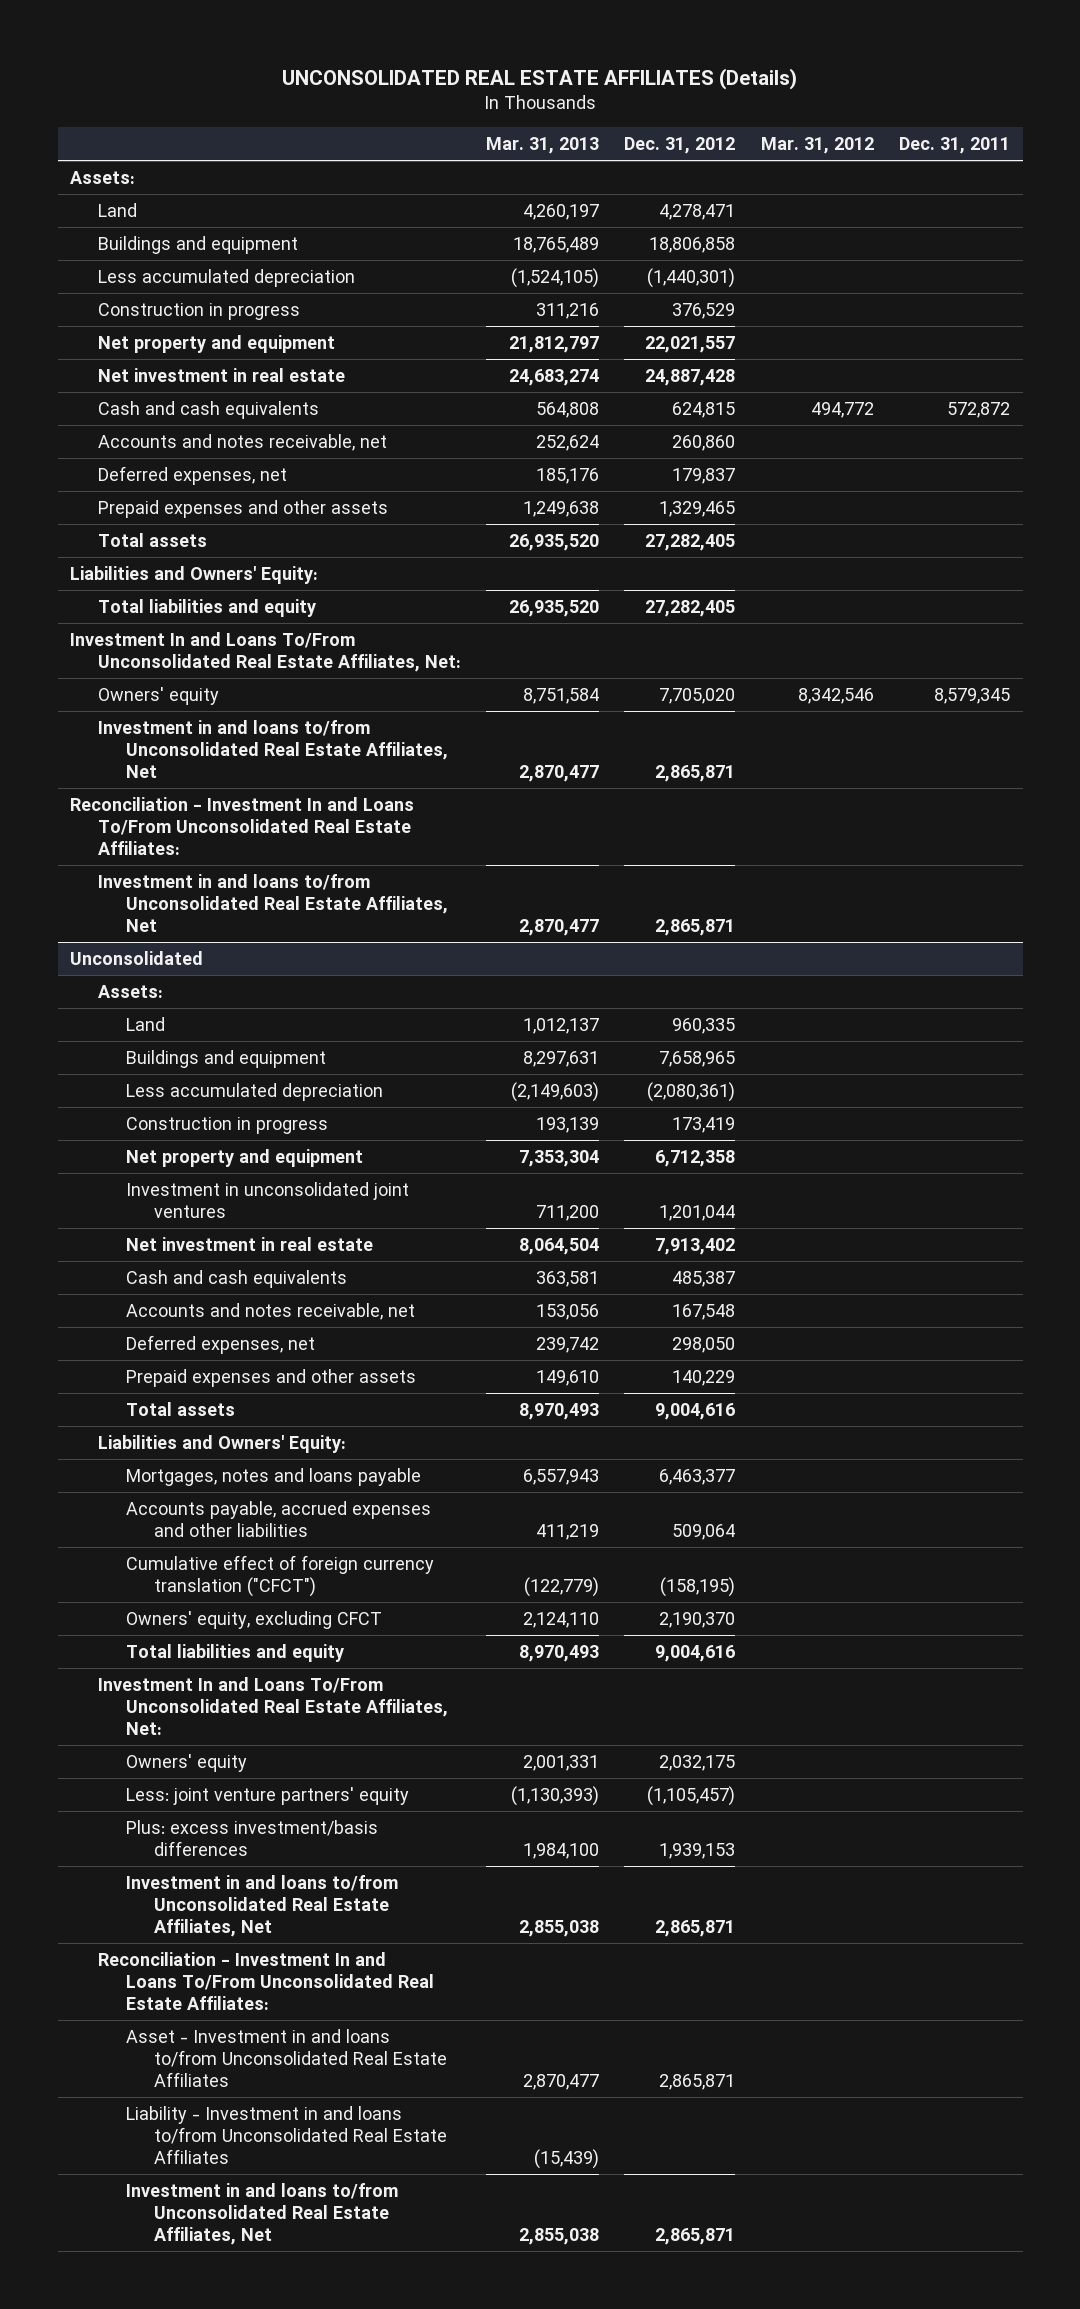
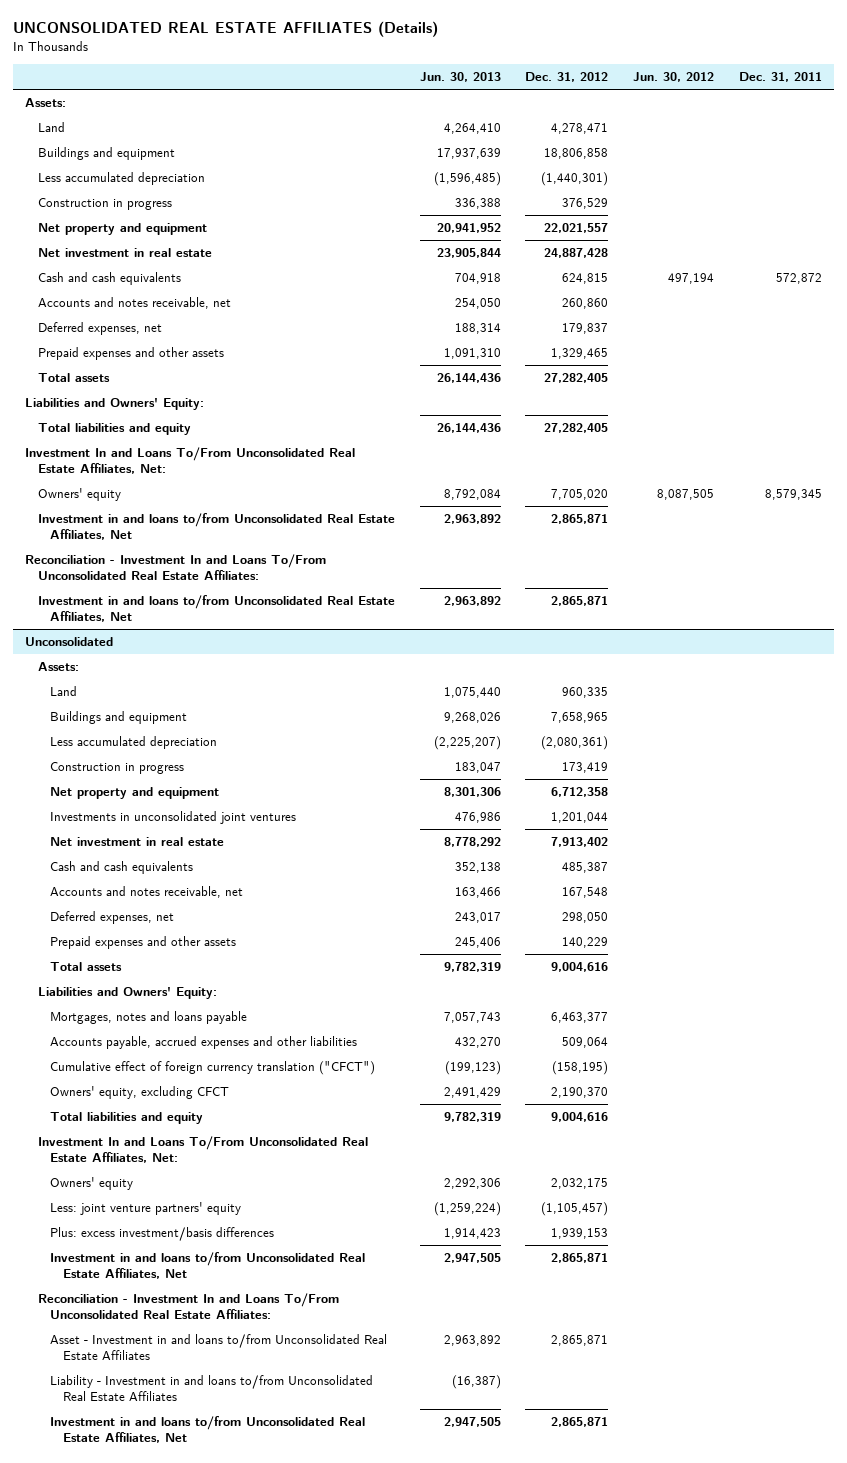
[486,136,600,154] Mar. 31, 2013 -> none
[760,136,874,154] Mar. 31, 2012 -> none
none -> [419,72,501,83] Jun. 30, 2013
none -> [633,72,715,83] Jun. 30, 2012
[125,1181,409,1219] Investment in unconsolidated joint ventures -> [50,811,297,825] Investments in unconsolidated joint ventures

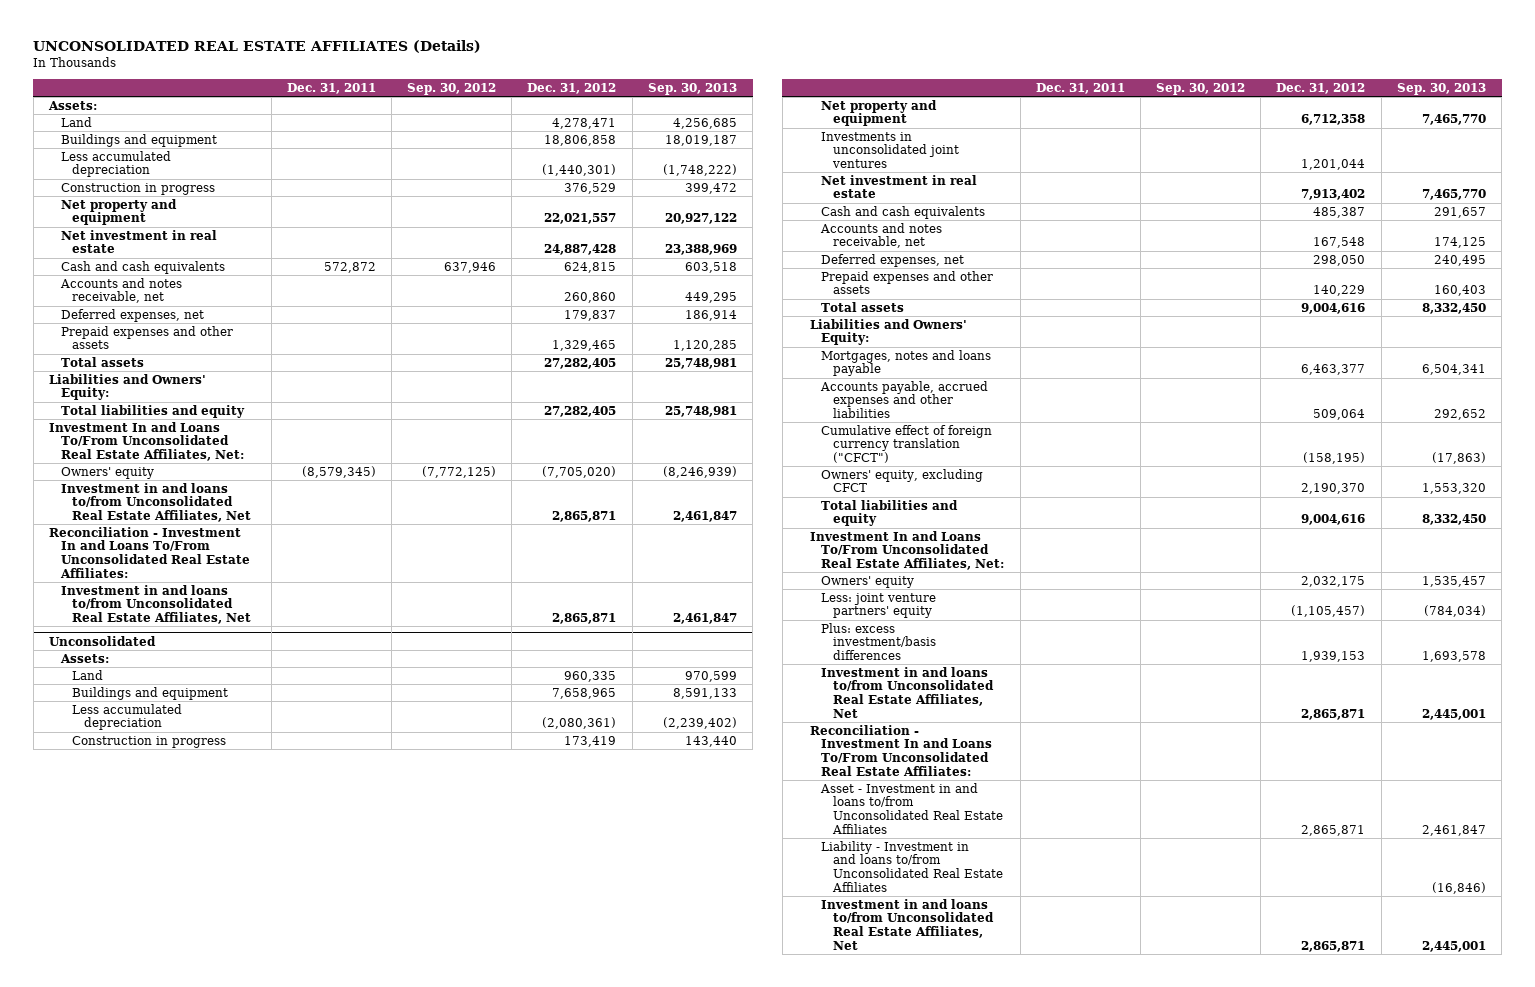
[419,72,501,83] Jun. 30, 2013 -> none
[633,72,715,83] Jun. 30, 2012 -> none
none -> [407,82,497,95] Sep. 30, 2012
none -> [647,82,737,95] Sep. 30, 2013
[551,489,609,501] 7,705,020 -> [542,465,617,478] (7,705,020)
[764,489,822,501] 8,579,345 -> [301,465,376,478] (8,579,345)

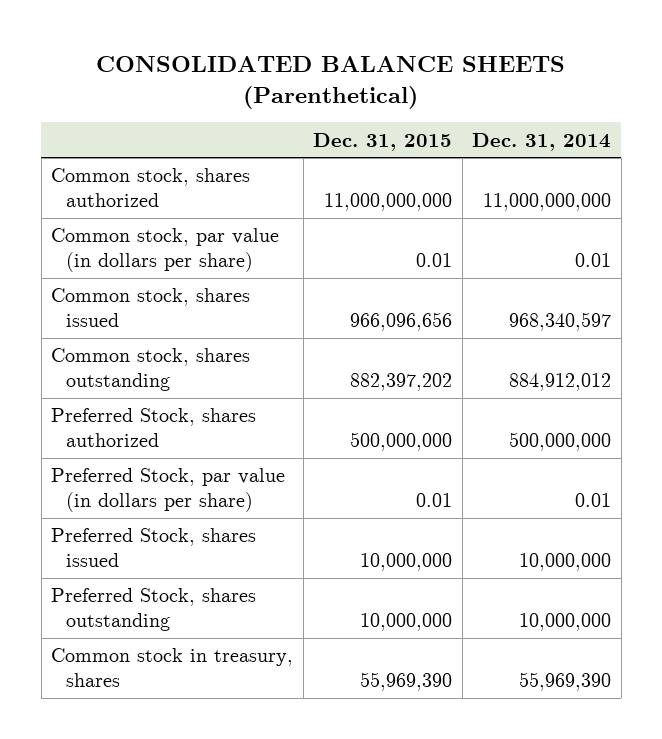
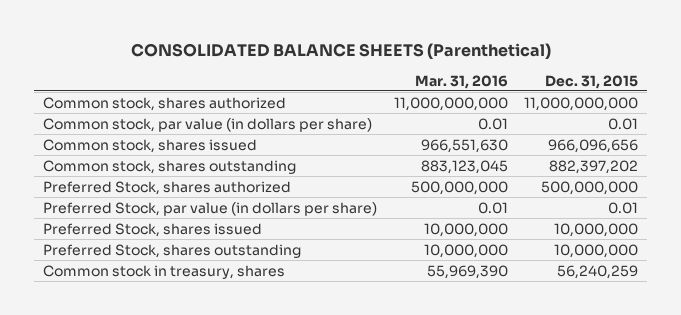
[472,132,612,151] Dec. 31, 2014 -> none
none -> [414,74,508,89] Mar. 31, 2016
[360,672,453,692] 55,969,390 -> [557,264,639,279] 56,240,259

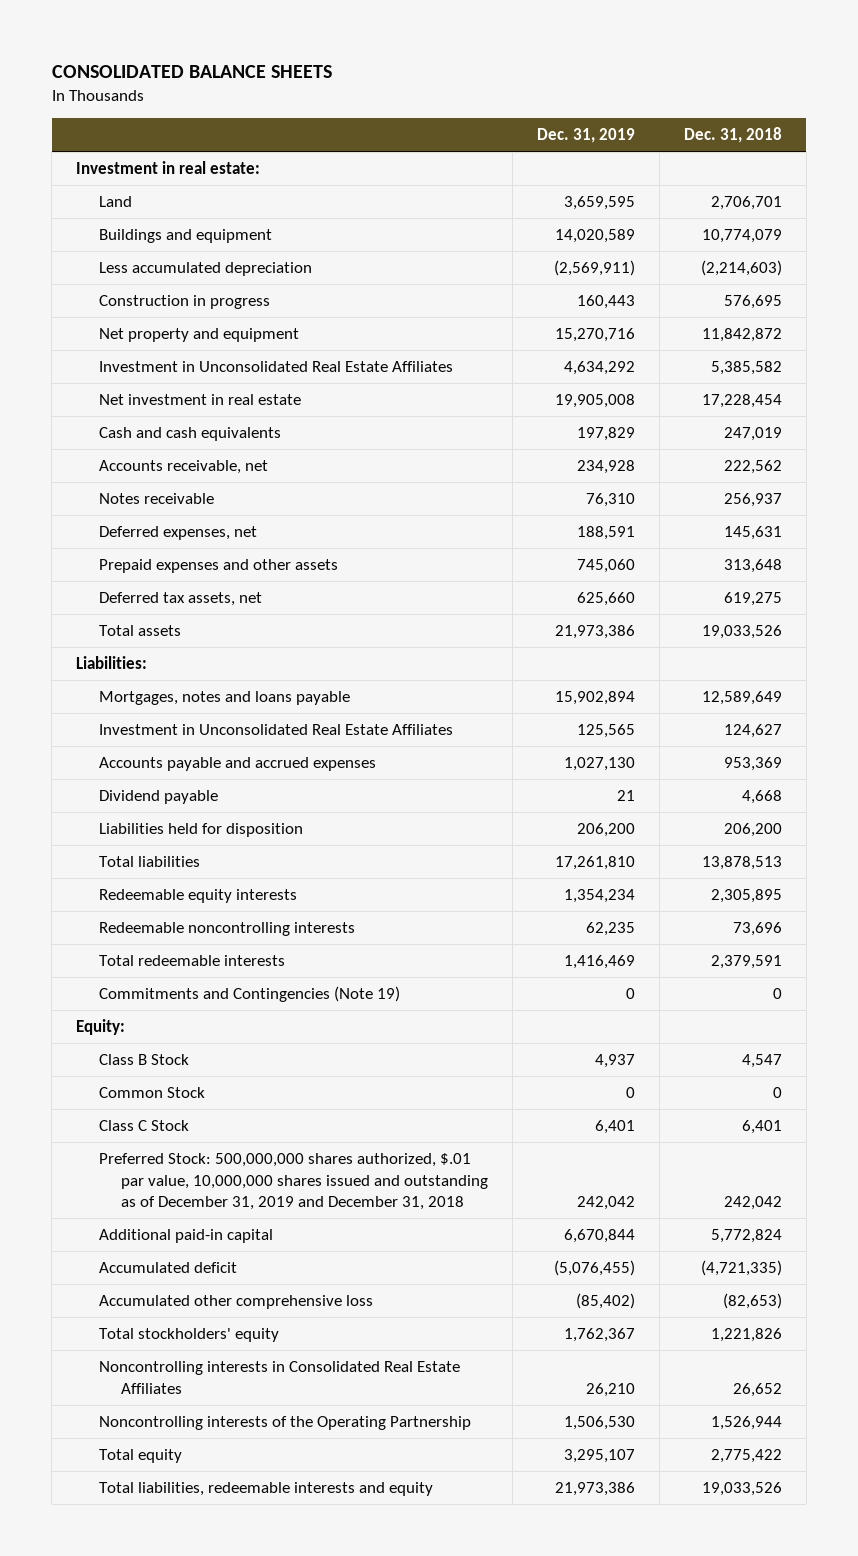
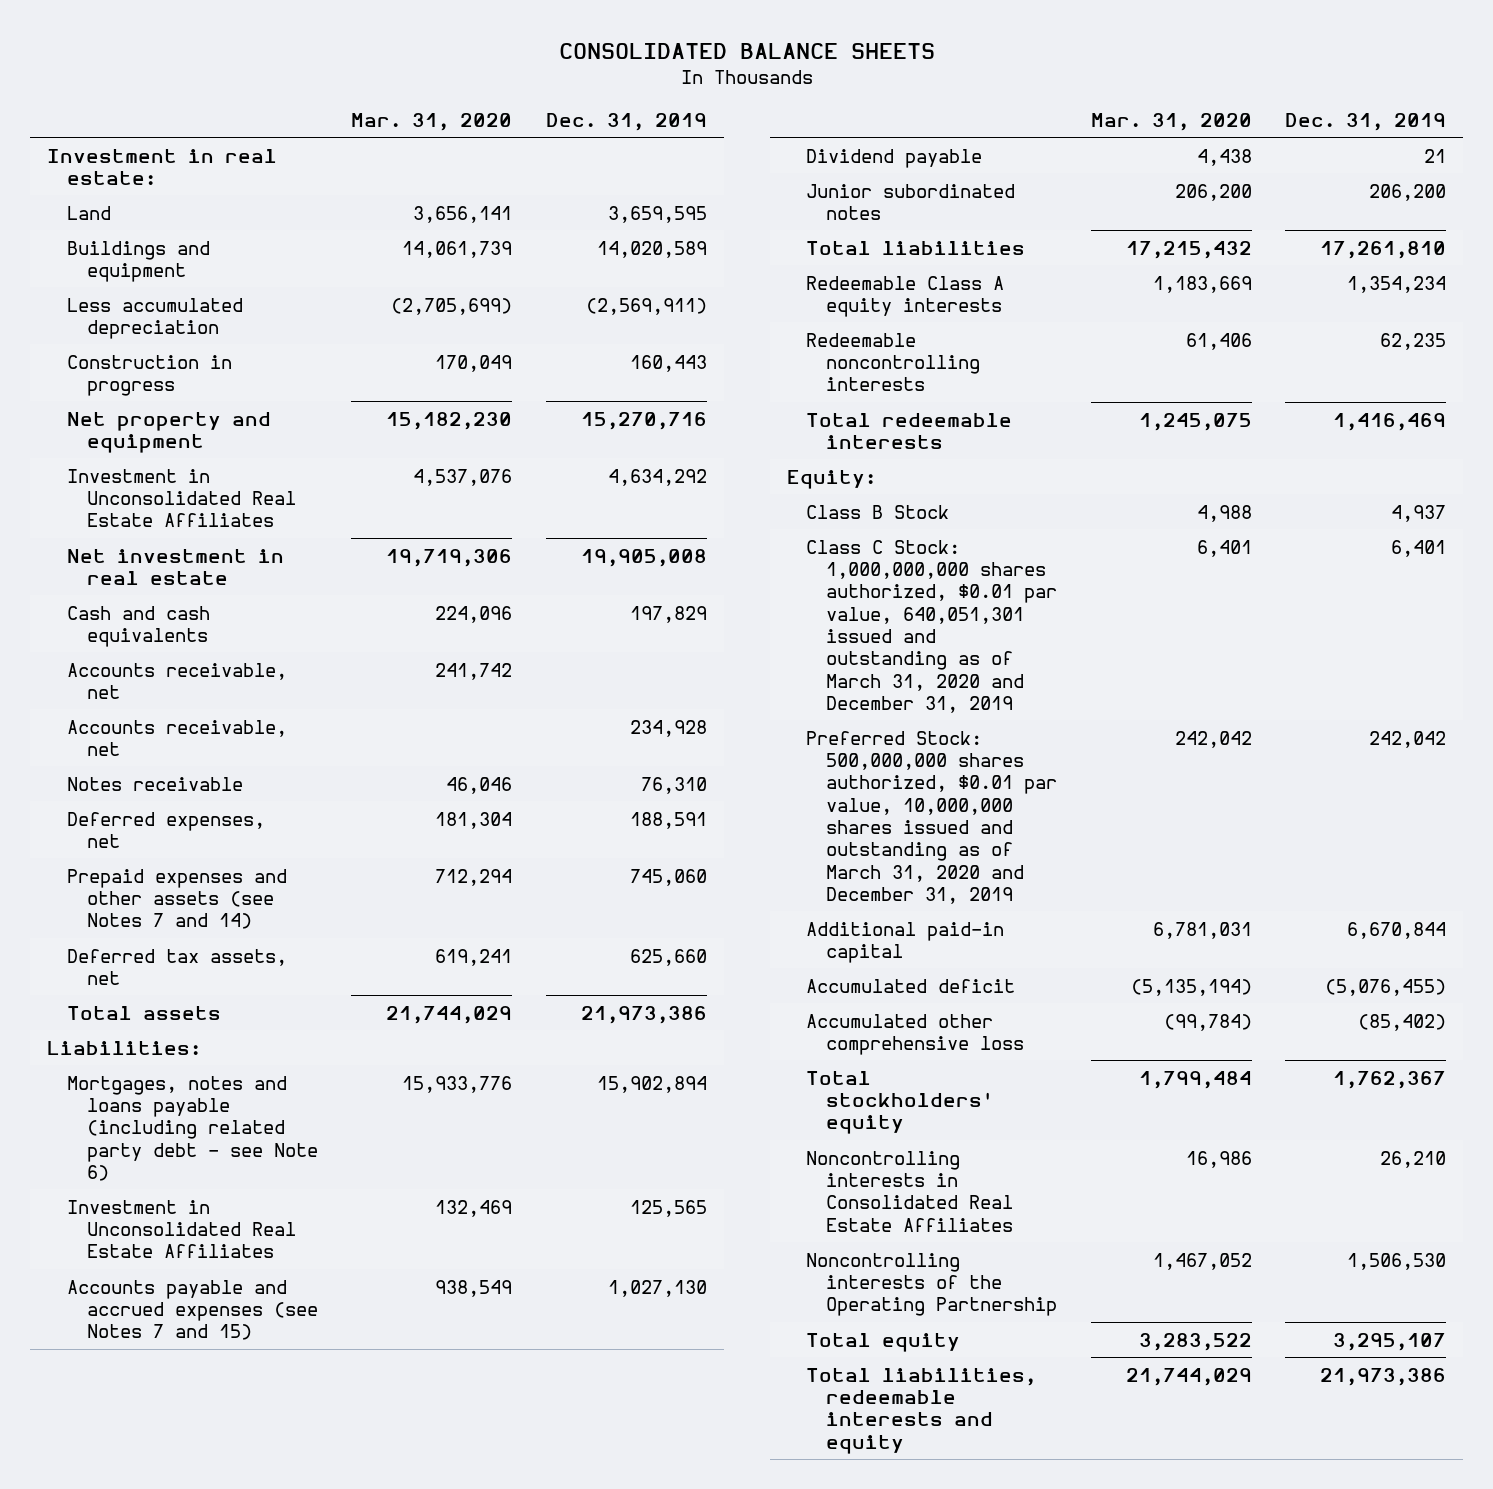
[683,127,782,144] Dec. 31, 2018 -> none
none -> [351,112,513,131] Mar. 31, 2020
none -> [66,662,287,699] Accounts receivable, net
[98,559,338,574] Prepaid expenses and other assets -> [66,868,287,930] Prepaid expenses and other assets (see Notes 7 and 14)
[98,691,350,706] Mortgages, notes and loans payable -> [66,1075,318,1181] Mortgages, notes and loans payable (including related party debt - see Note 6)
[98,757,376,772] Accounts payable and accrued expenses -> [66,1279,318,1341] Accounts payable and accrued expenses (see Notes 7 and 15)
[98,823,303,838] Liabilities held for disposition -> [806,183,1016,220] Junior subordinated notes
[98,889,297,904] Redeemable equity interests -> [806,275,1005,317] Redeemable Class A equity interests
[98,986,400,1003] Commitments and Contingencies (Note 19) -> none
[98,1087,205,1099] Common Stock -> none
[98,1120,189,1132] Class C Stock -> [806,539,1057,713] Class C Stock: 1,000,000,000 shares authorized, $0.01 par value, 640,051,301 issued and outstanding as of March 31, 2020 and December 31, 2019
[98,1153,489,1211] Preferred Stock: 500,000,000 shares authorized, $.01 par value, 10,000,000 shares issued and outstanding as of December 31, 2019 and December 31, 2018 -> [806,730,1057,904] Preferred Stock: 500,000,000 shares authorized, $0.01 par value, 10,000,000 shares issued and outstanding as of March 31, 2020 and December 31, 2019

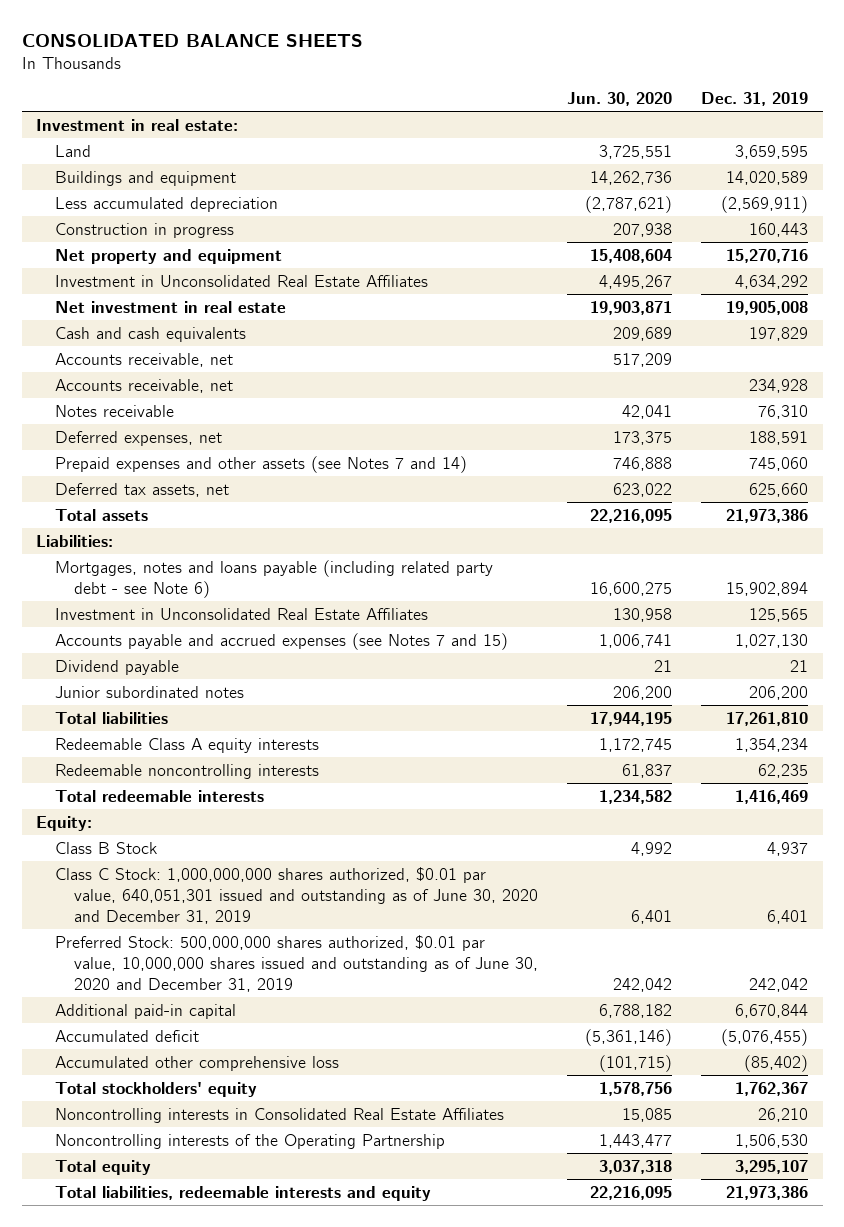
[351,112,513,131] Mar. 31, 2020 -> none
none -> [567,92,673,107] Jun. 30, 2020
[806,539,1057,713] Class C Stock: 1,000,000,000 shares authorized, $0.01 par value, 640,051,301 issued and outstanding as of March 31, 2020 and December 31, 2019 -> [55,866,539,925] Class C Stock: 1,000,000,000 shares authorized, $0.01 par value, 640,051,301 issued and outstanding as of June 30, 2020 and December 31, 2019
[806,730,1057,904] Preferred Stock: 500,000,000 shares authorized, $0.01 par value, 10,000,000 shares issued and outstanding as of March 31, 2020 and December 31, 2019 -> [55,934,539,993] Preferred Stock: 500,000,000 shares authorized, $0.01 par value, 10,000,000 shares issued and outstanding as of June 30, 2020 and December 31, 2019

